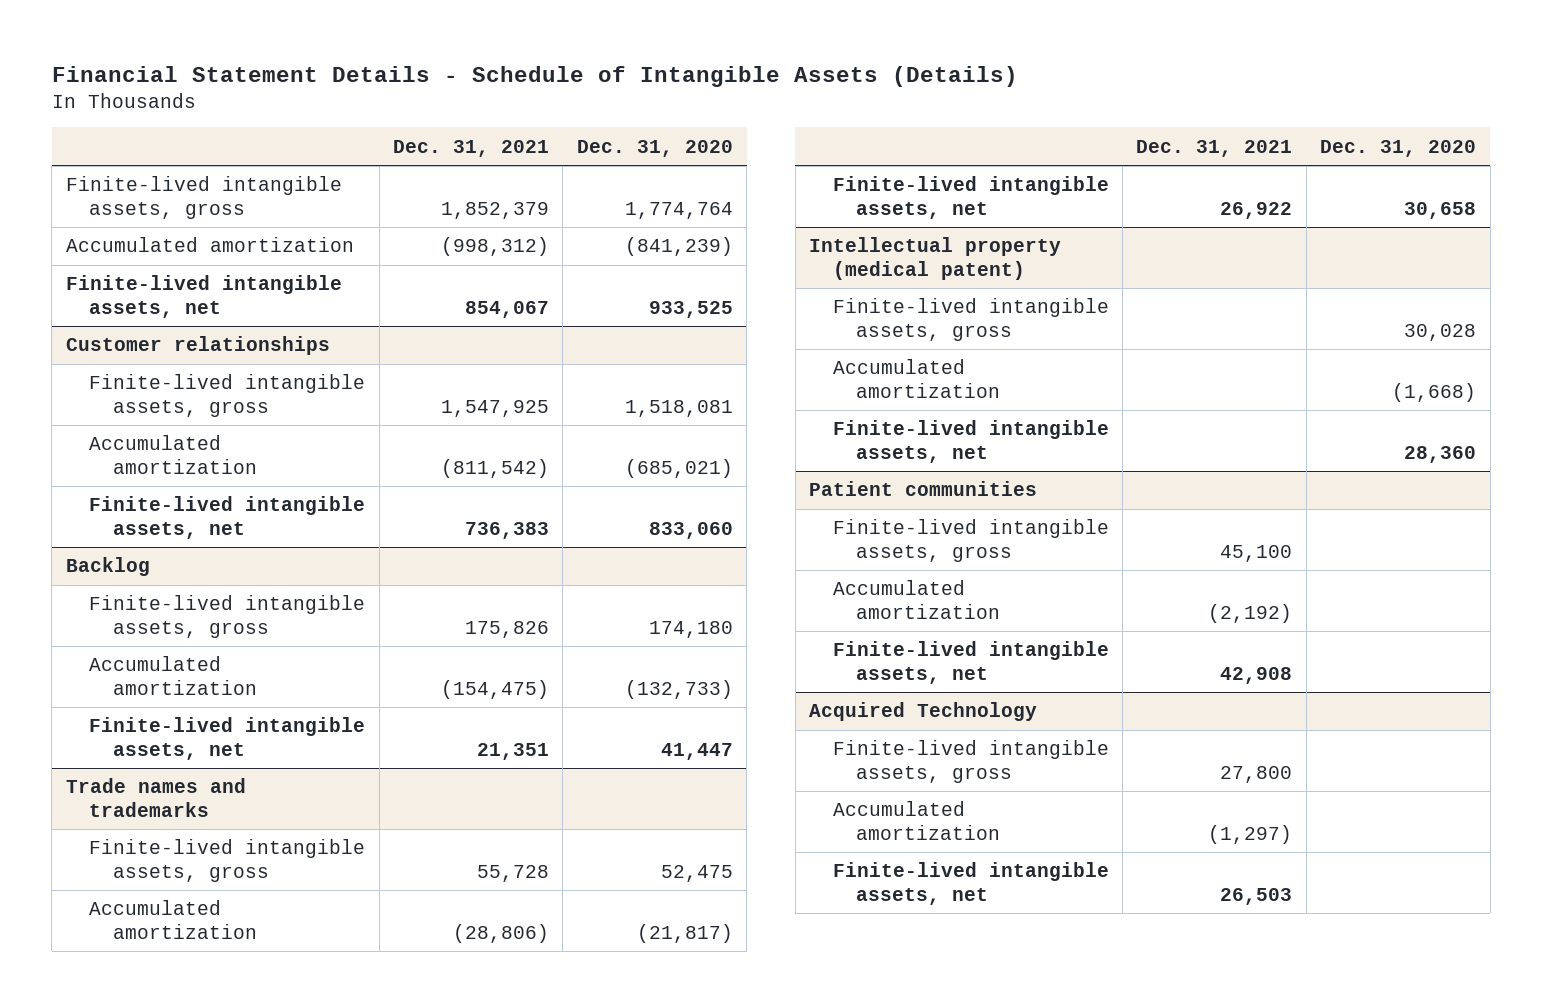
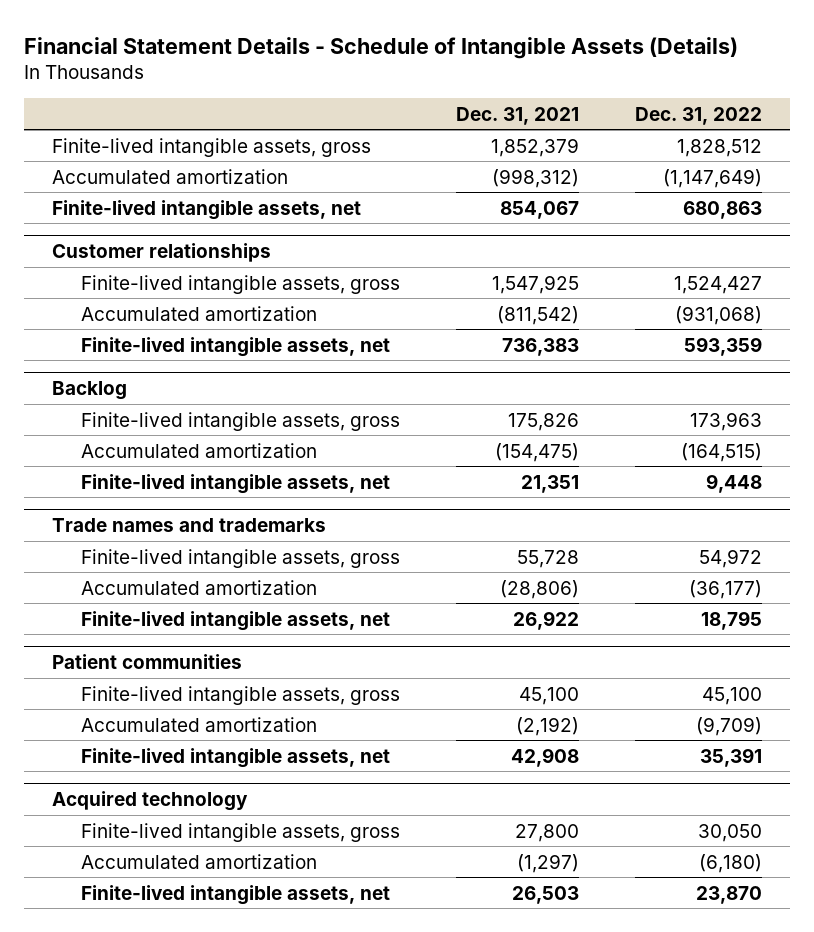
[576,139,733,157] Dec. 31, 2020 -> none
none -> [634,106,762,125] Dec. 31, 2022
[809,237,1062,281] Intellectual property (medical patent) -> none
[832,298,1109,342] Finite-lived intangible assets, gross -> none
[832,359,1001,399] Accumulated amortization -> none
[832,420,1109,464] Finite-lived intangible assets, net -> none
[809,702,1038,722] Acquired Technology -> [52,790,249,811] Acquired technology

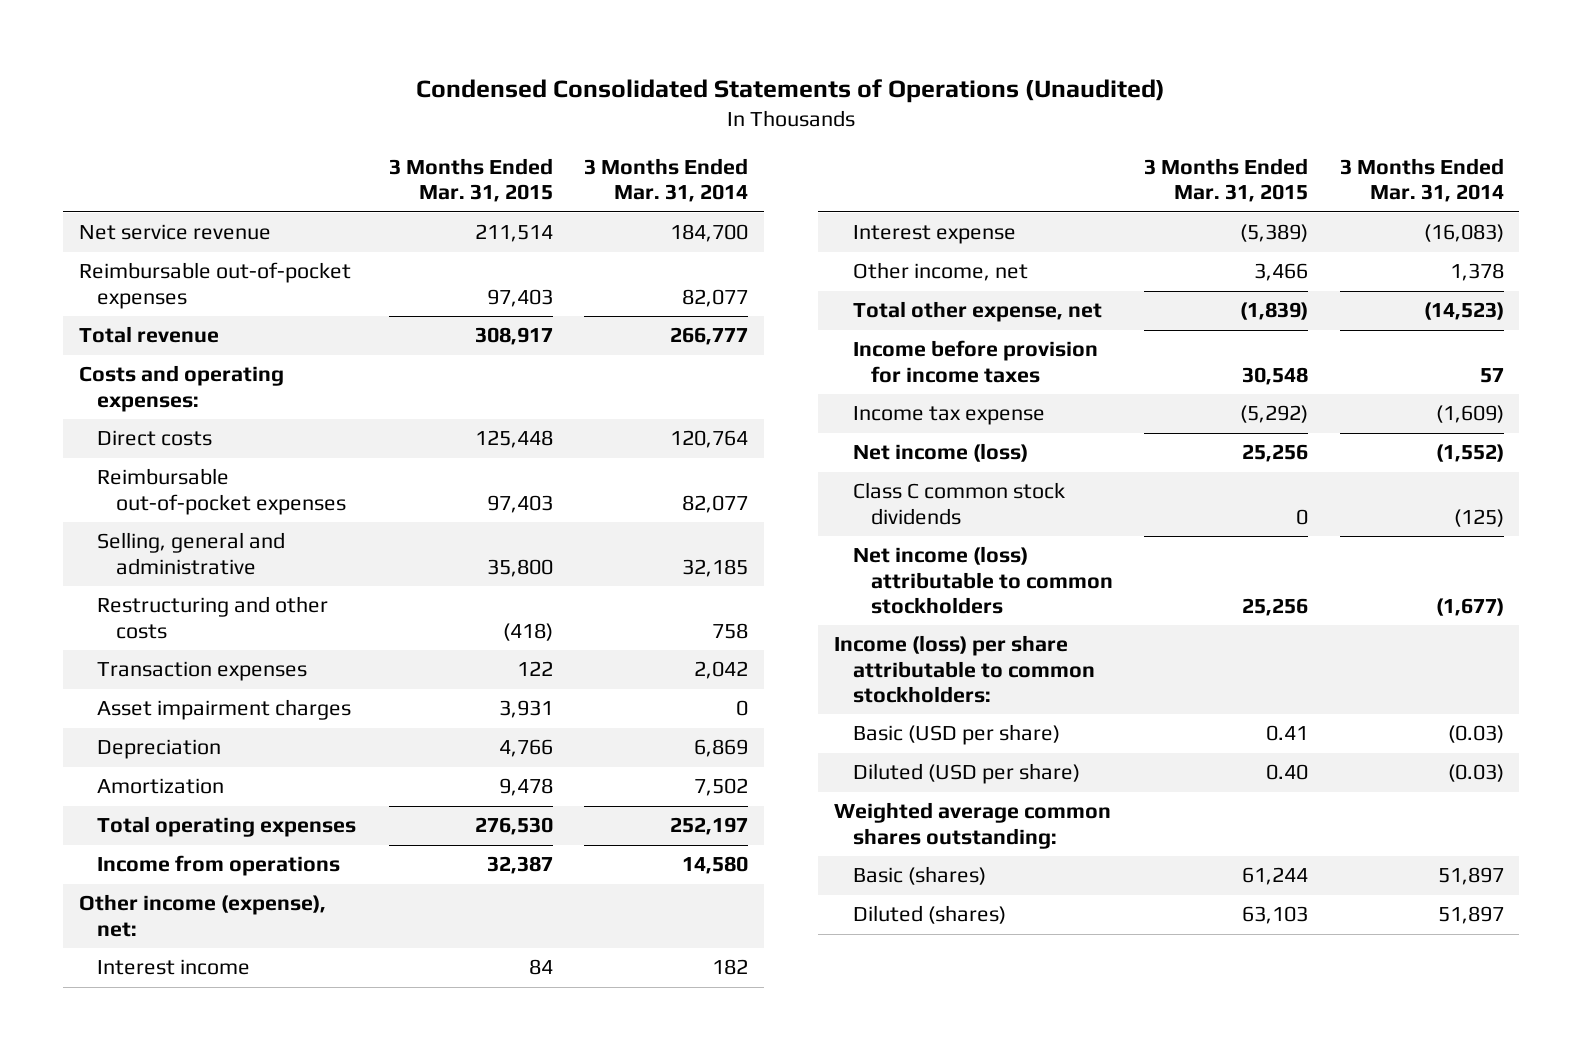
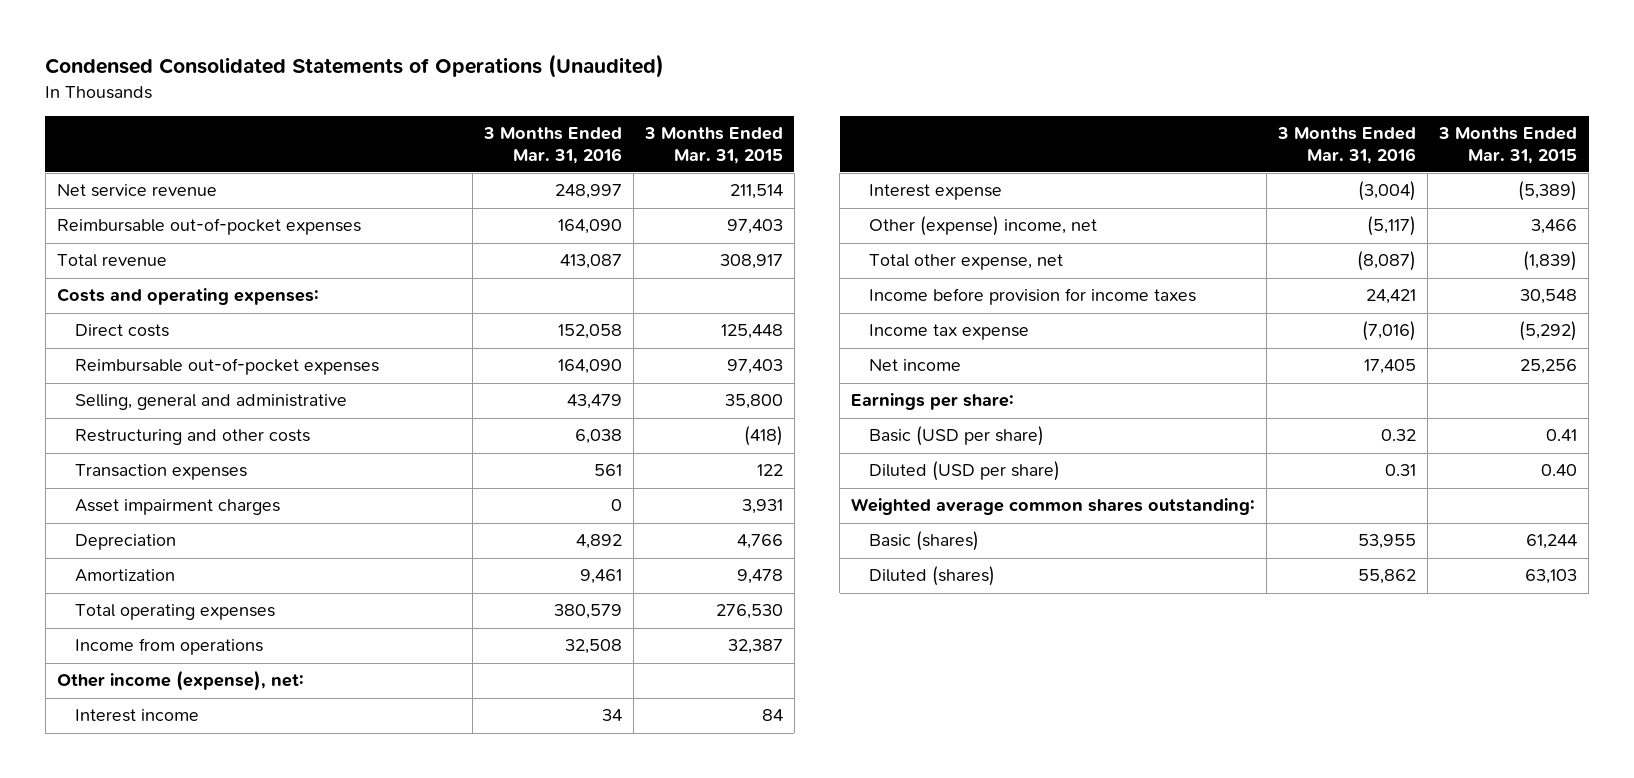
[584,158,749,203] 3 Months Ended Mar. 31, 2014 -> none
none -> [482,127,622,164] 3 Months Ended Mar. 31, 2016
[852,262,1028,282] Other income, net -> [869,216,1098,237] Other (expense) income, net
[852,482,1065,525] Class C common stock dividends -> none
[852,546,1114,614] Net income (loss) attributable to common stockholders -> none
[834,635,1095,703] Income (loss) per share attributable to common stockholders: -> none
[852,443,1028,463] Net income (loss) -> [869,359,962,372] Net income
none -> [851,393,1015,411] Earnings per share:

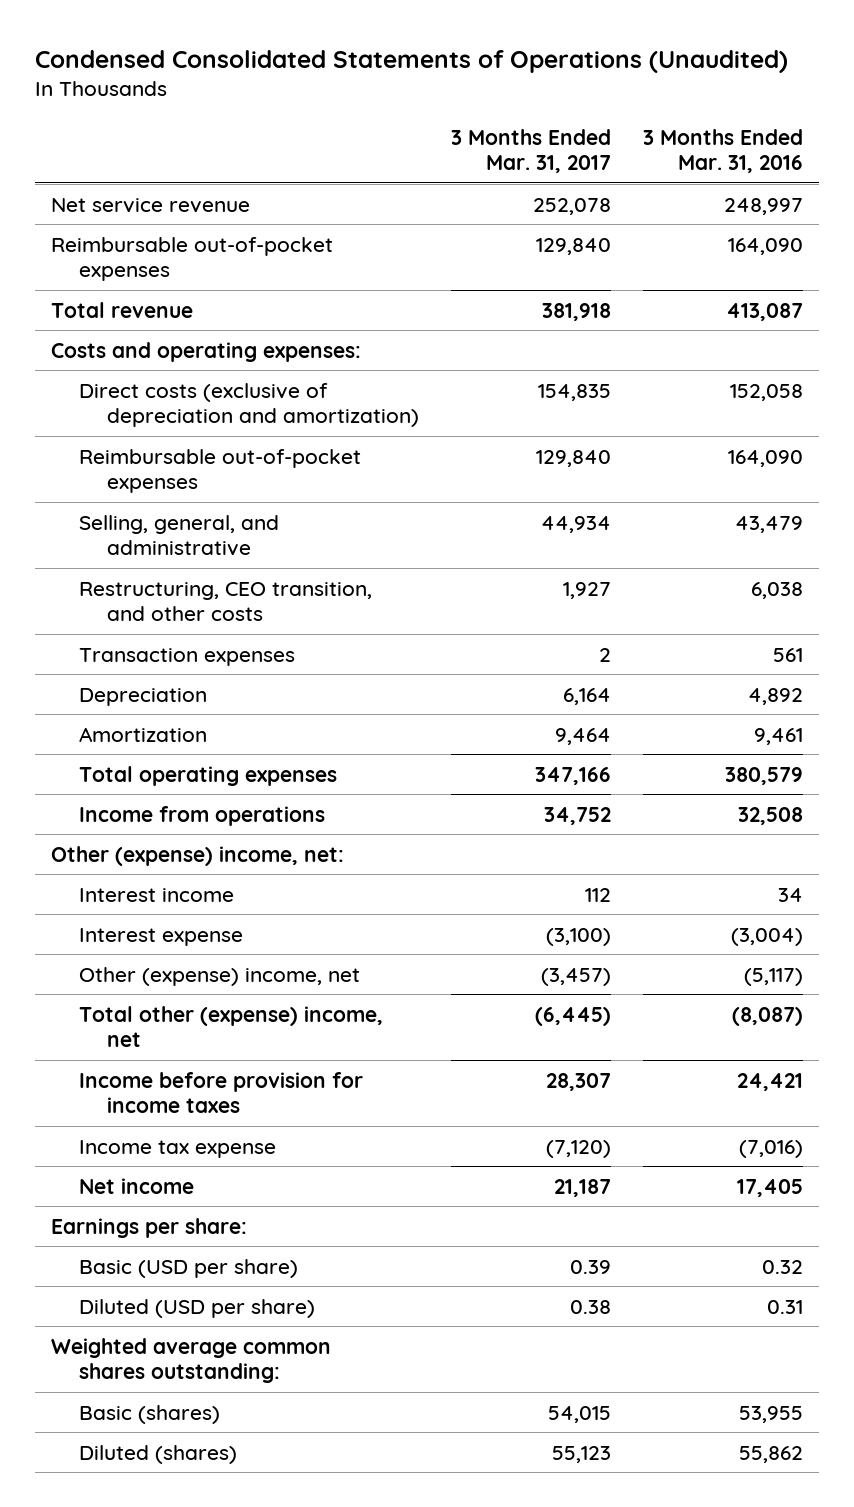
[643,127,783,164] 3 Months Ended Mar. 31, 2015 -> none
none -> [451,128,612,173] 3 Months Ended Mar. 31, 2017
[74,324,169,338] Direct costs -> [79,382,420,427] Direct costs (exclusive of depreciation and amortization)
[74,394,347,411] Selling, general and administrative -> [79,514,280,556] Selling, general, and administrative
[74,429,310,446] Restructuring and other costs -> [79,581,373,621] Restructuring, CEO transition, and other costs
[74,499,280,516] Asset impairment charges -> none
[56,670,304,692] Other income (expense), net: -> [50,845,344,866] Other (expense) income, net:
[869,254,1064,271] Total other expense, net -> [79,1005,384,1047] Total other (expense) income, net

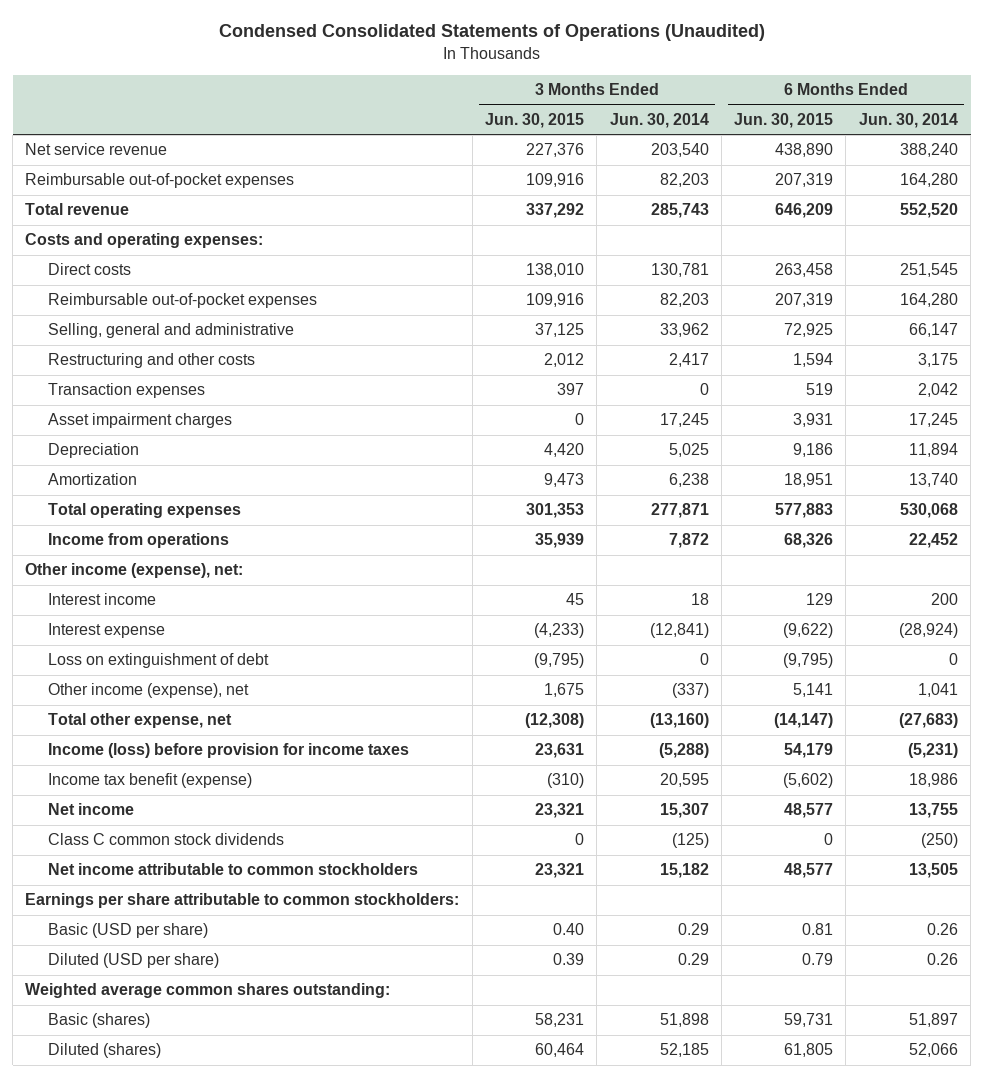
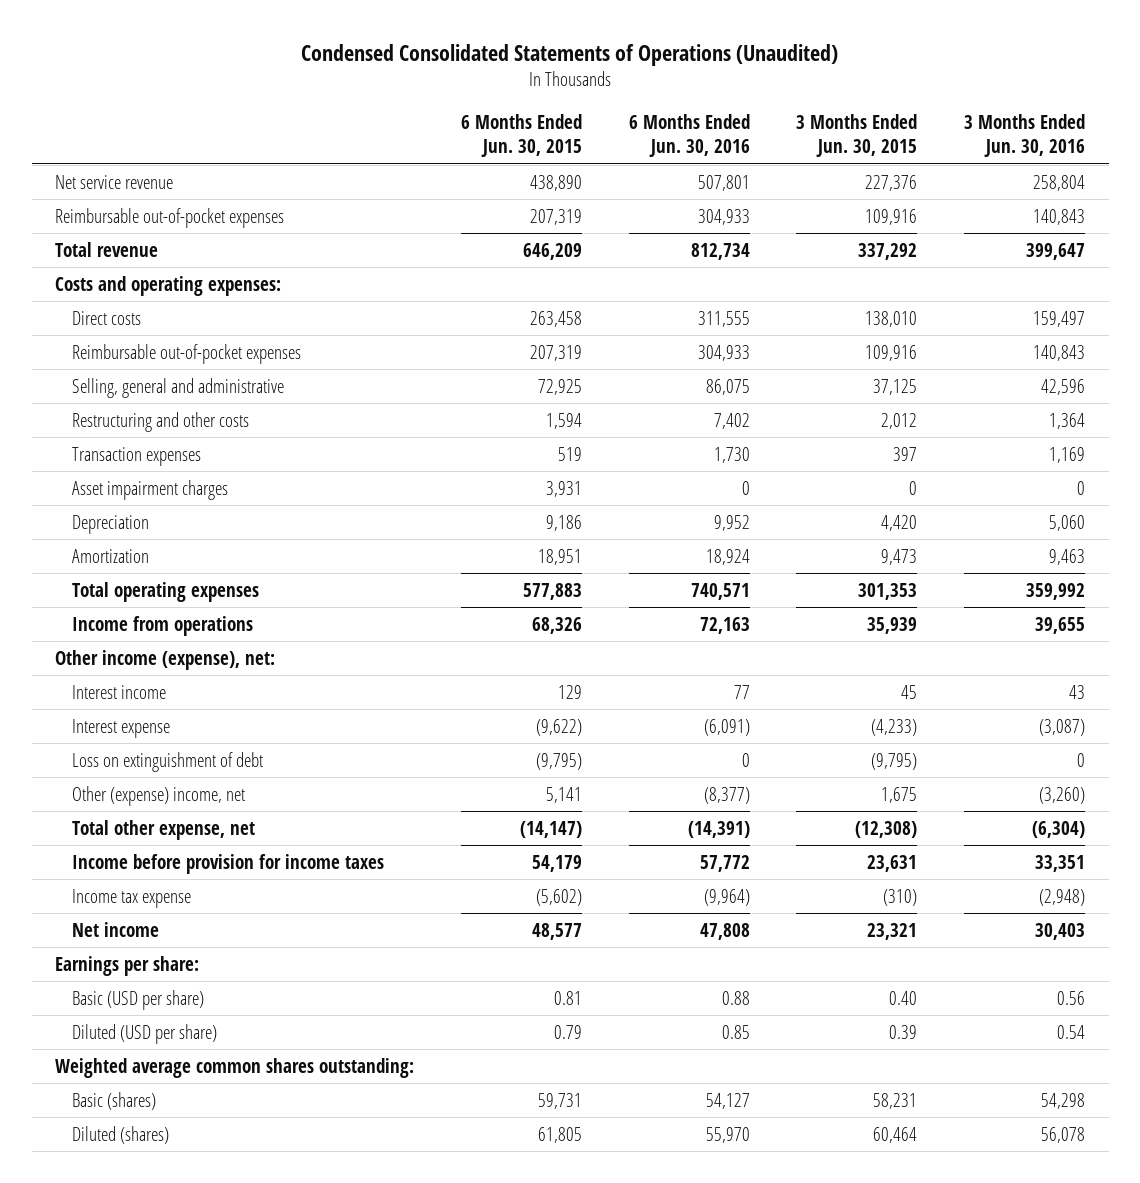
[609,112,709,128] Jun. 30, 2014 -> none
[858,112,958,128] Jun. 30, 2014 -> none
none -> [628,113,750,158] 6 Months Ended Jun. 30, 2016
none -> [964,113,1086,158] 3 Months Ended Jun. 30, 2016
[48,683,250,699] Other income (expense), net -> [72,785,246,806] Other (expense) income, net
[48,743,410,759] Income (loss) before provision for income taxes -> [72,853,385,874] Income before provision for income taxes
[48,773,253,789] Income tax benefit (expense) -> [72,888,192,908] Income tax expense
[48,833,285,846] Class C common stock dividends -> none
[48,863,419,876] Net income attributable to common stockholders -> none
[25,893,460,909] Earnings per share attributable to common stockholders: -> none
none -> [54,955,199,976] Earnings per share:

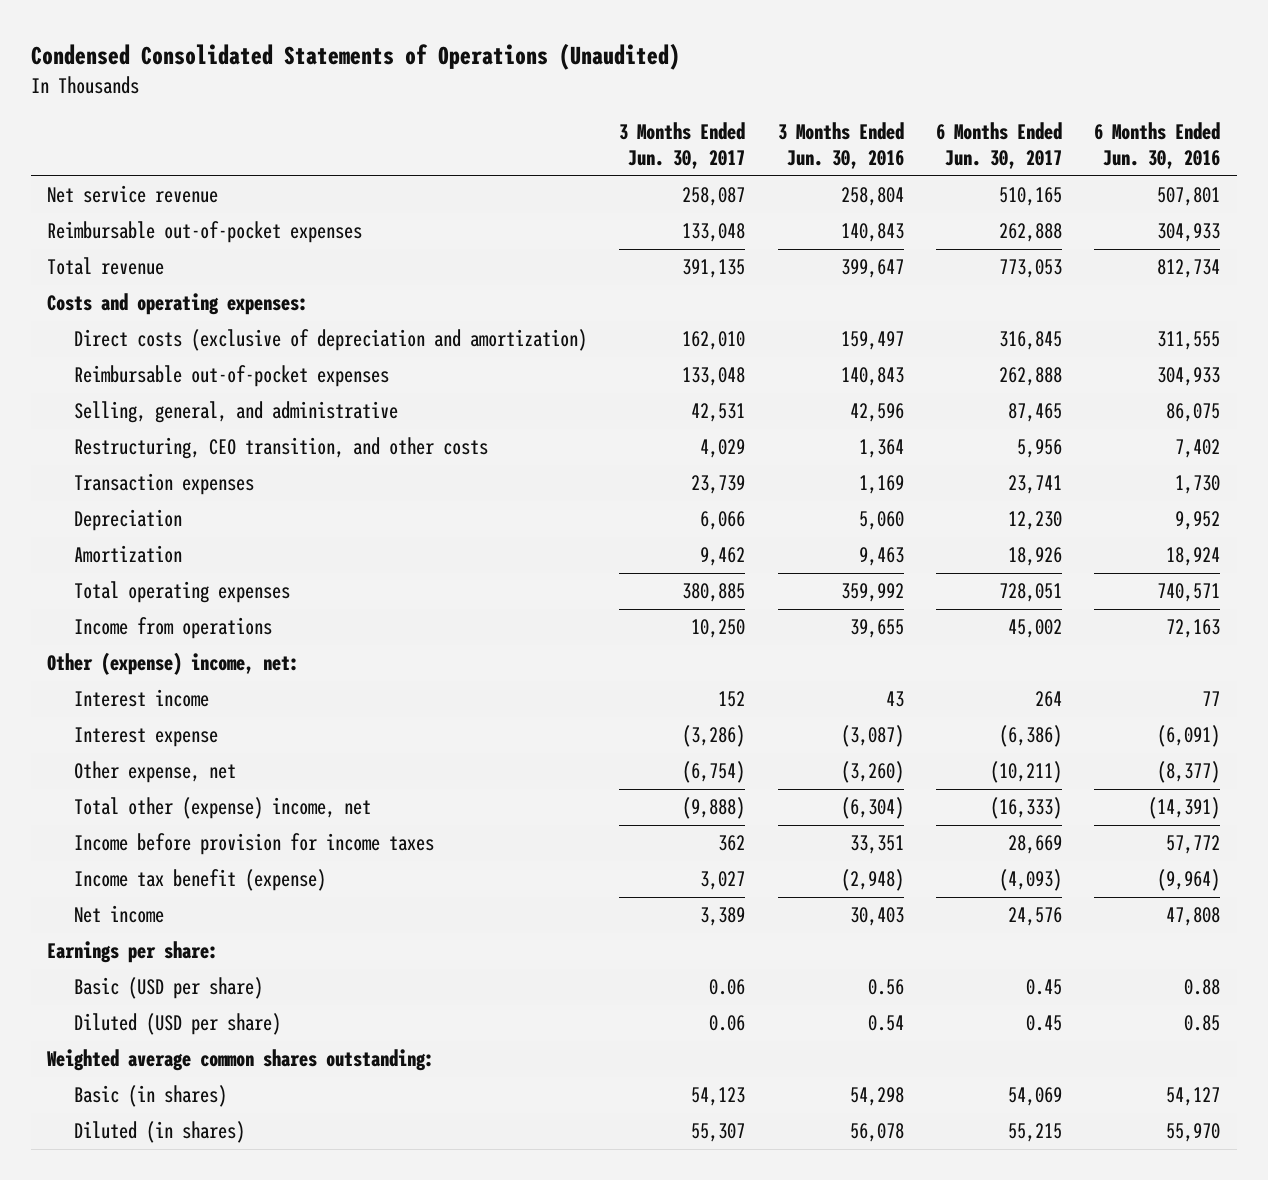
[460,113,582,158] 6 Months Ended Jun. 30, 2015 -> none
[796,113,918,158] 3 Months Ended Jun. 30, 2015 -> none
none -> [619,122,746,170] 3 Months Ended Jun. 30, 2017
none -> [936,122,1063,170] 6 Months Ended Jun. 30, 2017
[72,310,142,325] Direct costs -> [73,329,587,352] Direct costs (exclusive of depreciation and amortization)
[72,377,285,398] Selling, general and administrative -> [73,401,398,424] Selling, general, and administrative
[72,411,250,432] Restructuring and other costs -> [73,437,488,460] Restructuring, CEO transition, and other costs
[72,479,229,500] Asset impairment charges -> none
[54,649,275,670] Other income (expense), net: -> [47,652,300,676] Other (expense) income, net:
[72,751,264,772] Loss on extinguishment of debt -> none
[72,785,246,806] Other (expense) income, net -> [73,761,236,784] Other expense, net
[72,819,256,840] Total other expense, net -> [73,797,371,820] Total other (expense) income, net
[72,888,192,908] Income tax expense -> [73,869,326,892] Income tax benefit (expense)
[72,1091,157,1110] Basic (shares) -> [73,1085,227,1108] Basic (in shares)
[72,1125,170,1144] Diluted (shares) -> [73,1121,245,1144] Diluted (in shares)

